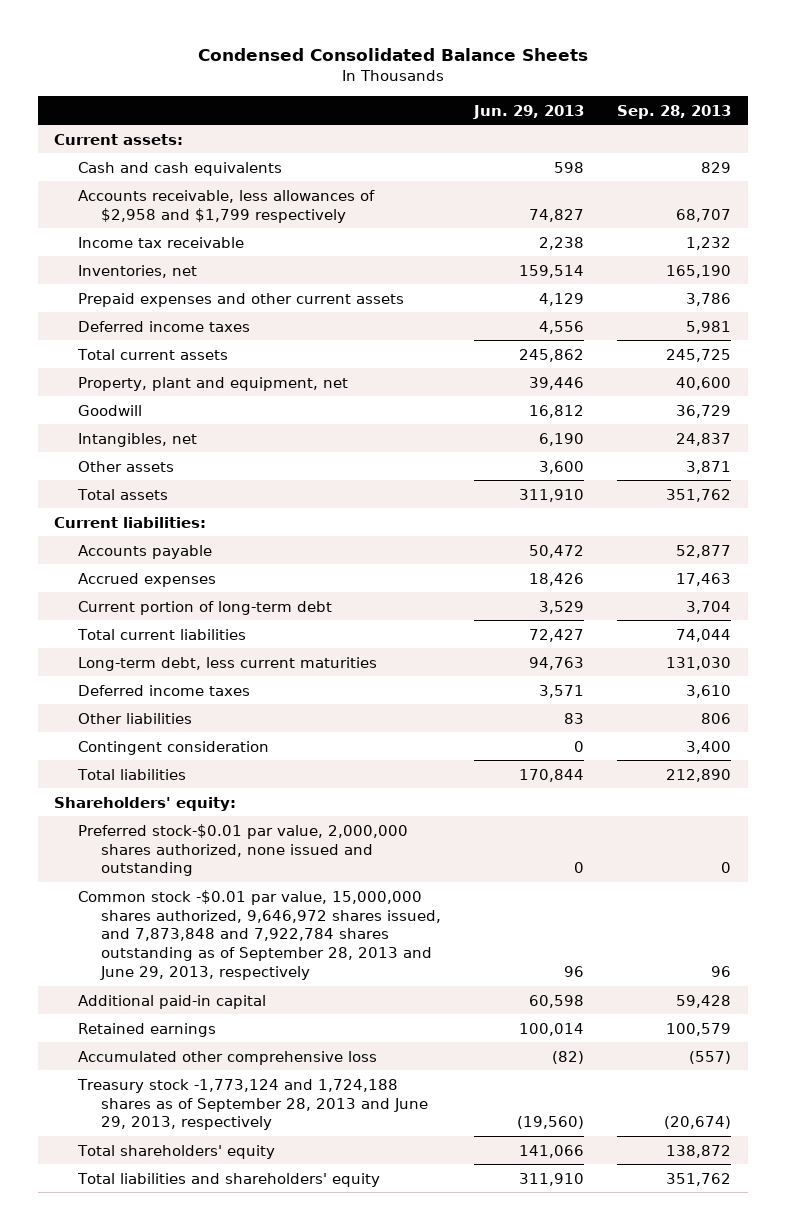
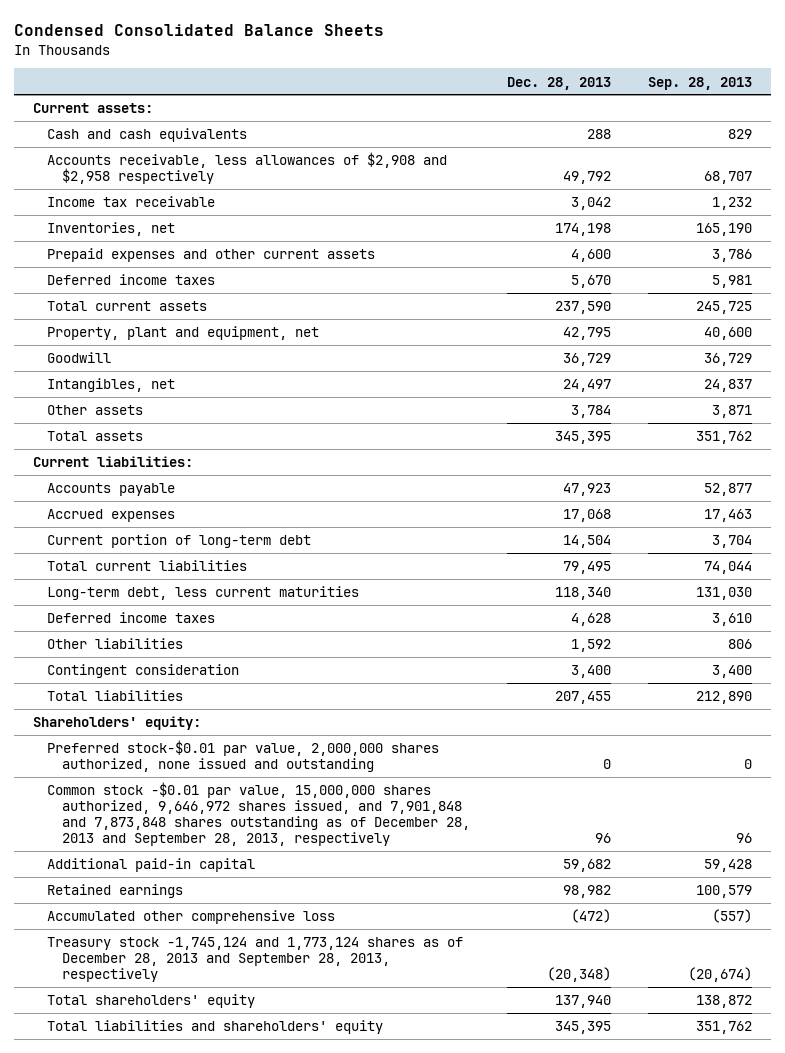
[472,104,584,119] Jun. 29, 2013 -> none
none -> [507,76,612,90] Dec. 28, 2013
[77,189,375,223] Accounts receivable, less allowances of $2,958 and $1,799 respectively -> [47,152,448,185] Accounts receivable, less allowances of $2,908 and $2,958 respectively
[77,889,441,981] Common stock -$0.01 par value, 15,000,000 shares authorized, 9,646,972 shares issued, and 7,873,848 and 7,922,784 shares outstanding as of September 28, 2013 and June 29, 2013, respectively -> [47,782,470,847] Common stock -$0.01 par value, 15,000,000 shares authorized, 9,646,972 shares issued, and 7,901,848 and 7,873,848 shares outstanding as of December 28, 2013 and September 28, 2013, respectively
[76,1078,428,1131] Treasury stock -1,773,124 and 1,724,188 shares as of September 28, 2013 and June 29, 2013, respectively -> [47,937,464,983] Treasury stock -1,745,124 and 1,773,124 shares as of December 28, 2013 and September 28, 2013, respectively

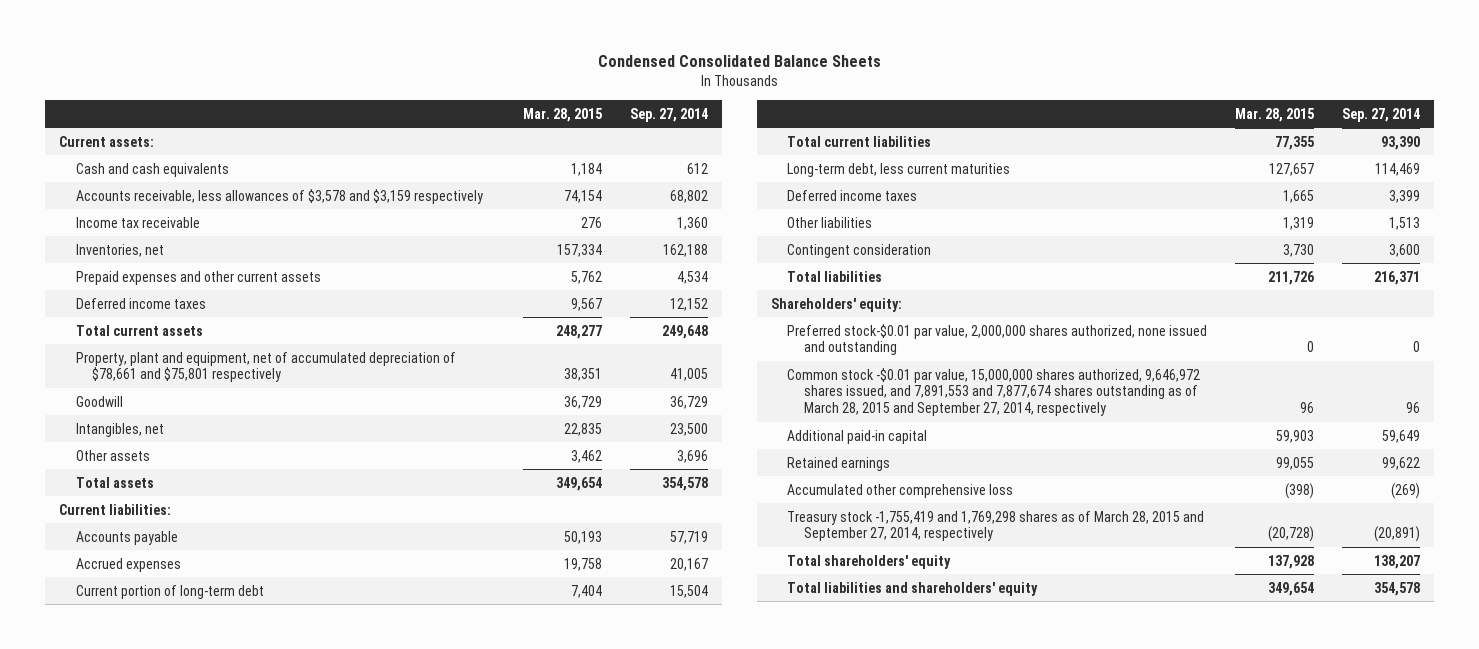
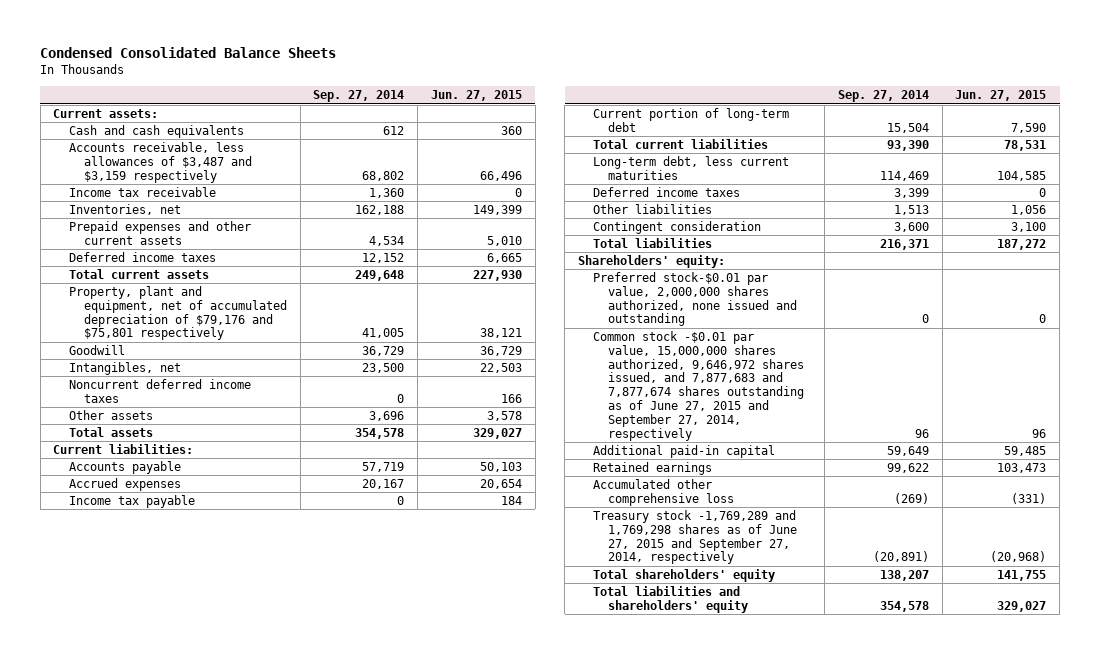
[523,107,603,122] Mar. 28, 2015 -> none
none -> [430,90,522,102] Jun. 27, 2015
[75,188,483,204] Accounts receivable, less allowances of $3,578 and $3,159 respectively -> [68,142,252,183] Accounts receivable, less allowances of $3,487 and $3,159 respectively
[75,351,456,383] Property, plant and equipment, net of accumulated depreciation of $78,661 and $75,801 respectively -> [68,286,287,341] Property, plant and equipment, net of accumulated depreciation of $79,176 and $75,801 respectively
none -> [68,379,251,403] Noncurrent deferred income taxes
none -> [68,495,195,509] Income tax payable
[787,367,1201,416] Common stock -$0.01 par value, 15,000,000 shares authorized, 9,646,972 shares issued, and 7,891,553 and 7,877,674 shares outstanding as of March 28, 2015 and September 27, 2014, respectively -> [593,331,805,441] Common stock -$0.01 par value, 15,000,000 shares authorized, 9,646,972 shares issued, and 7,877,683 and 7,877,674 shares outstanding as of June 27, 2015 and September 27, 2014, respectively
[787,510,1205,542] Treasury stock -1,755,419 and 1,769,298 shares as of March 28, 2015 and September 27, 2014, respectively -> [593,510,798,565] Treasury stock -1,769,289 and 1,769,298 shares as of June 27, 2015 and September 27, 2014, respectively

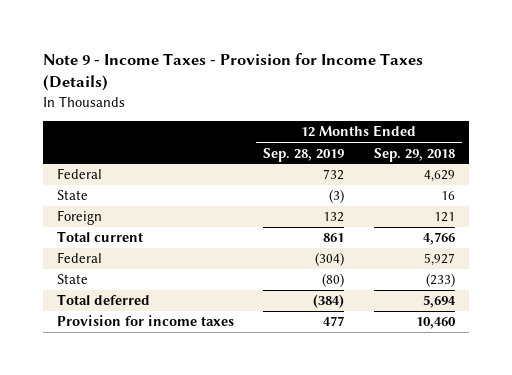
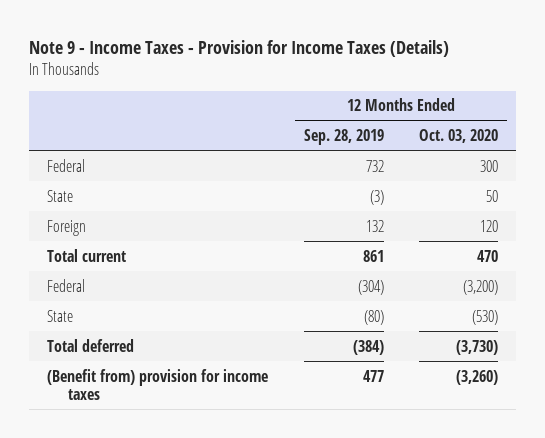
[373,147,455,162] Sep. 29, 2018 -> none
none -> [419,129,499,144] Oct. 03, 2020
[57,315,235,327] Provision for income taxes -> [47,368,269,401] (Benefit from) provision for income taxes

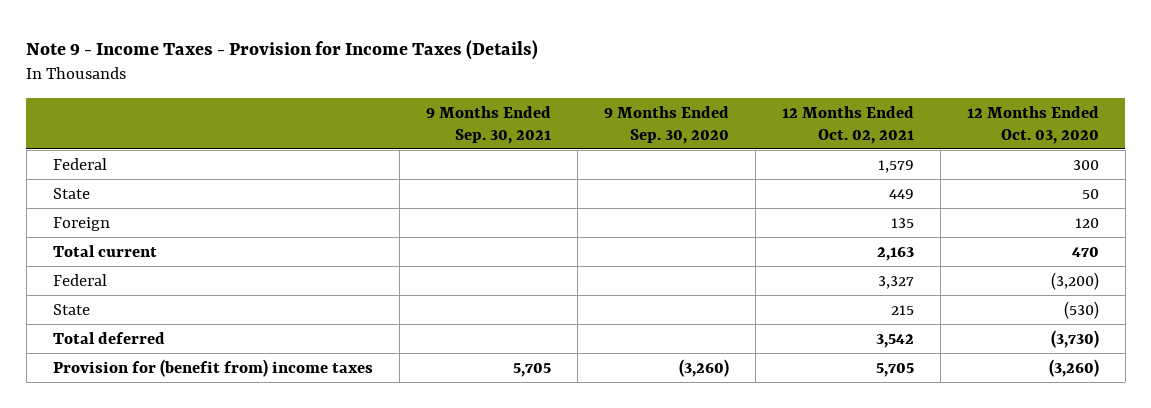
[303,129,384,146] Sep. 28, 2019 -> none
none -> [425,105,551,144] 9 Months Ended Sep. 30, 2021
none -> [603,105,729,144] 9 Months Ended Sep. 30, 2020
none -> [781,105,914,144] 12 Months Ended Oct. 02, 2021
[47,368,269,401] (Benefit from) provision for income taxes -> [52,358,373,377] Provision for (benefit from) income taxes

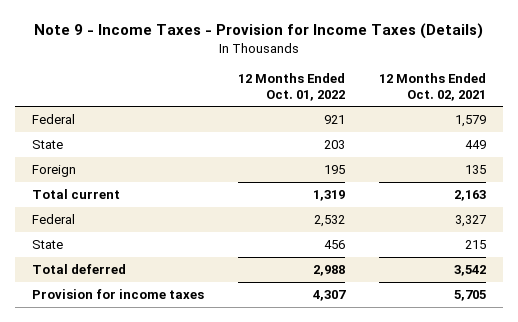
[425,105,551,144] 9 Months Ended Sep. 30, 2021 -> none
[603,105,729,144] 9 Months Ended Sep. 30, 2020 -> none
[966,105,1099,144] 12 Months Ended Oct. 03, 2020 -> none
none -> [238,72,346,101] 12 Months Ended Oct. 01, 2022
[52,358,373,377] Provision for (benefit from) income taxes -> [32,288,205,299] Provision for income taxes

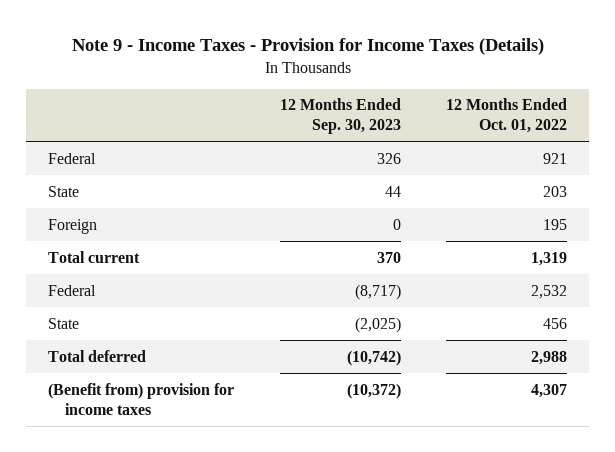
[378,72,486,101] 12 Months Ended Oct. 02, 2021 -> none
none -> [279,98,401,135] 12 Months Ended Sep. 30, 2023
[32,288,205,299] Provision for income taxes -> [48,382,235,415] (Benefit from) provision for income taxes

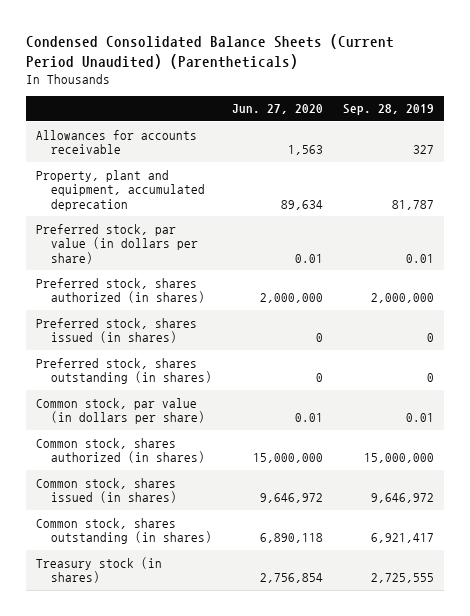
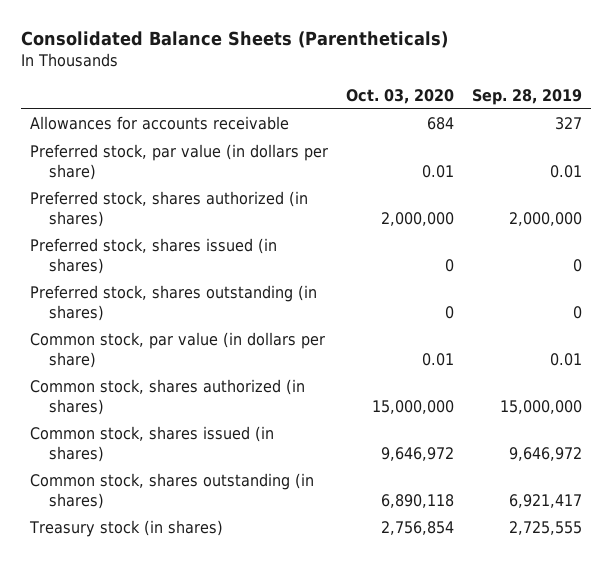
[25,33,394,69] Condensed Consolidated Balance Sheets (Current Period Unaudited) (Parentheticals) -> [21,31,449,49] Consolidated Balance Sheets (Parentheticals)
[232,104,324,115] Jun. 27, 2020 -> none
none -> [346,88,455,104] Oct. 03, 2020
[35,169,206,212] Property, plant and equipment, accumulated deprecation -> none

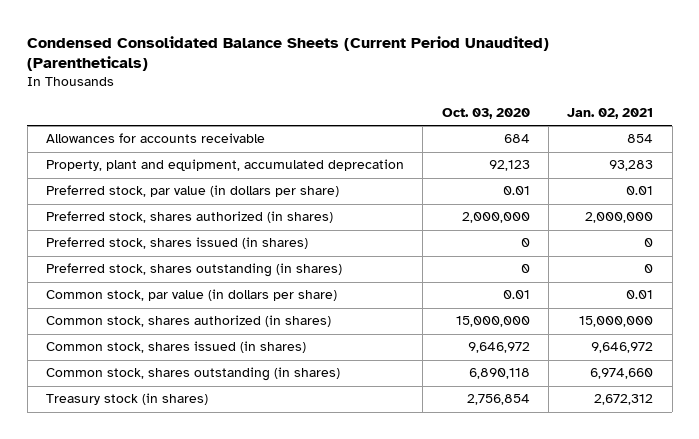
[21,31,449,49] Consolidated Balance Sheets (Parentheticals) -> [27,35,550,72] Condensed Consolidated Balance Sheets (Current Period Unaudited) (Parentheticals)
[472,88,583,105] Sep. 28, 2019 -> none
none -> [567,107,654,119] Jan. 02, 2021
none -> [45,159,404,172] Property, plant and equipment, accumulated deprecation

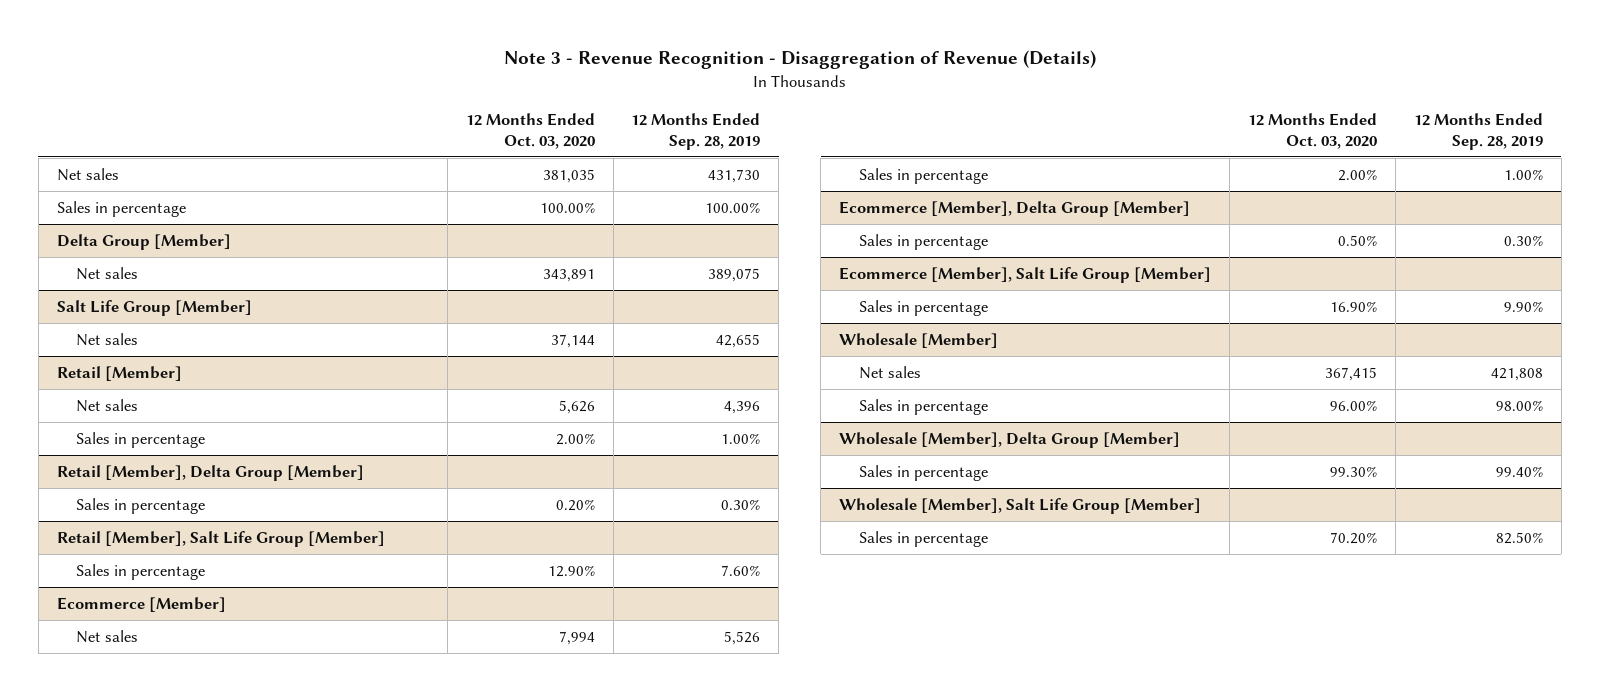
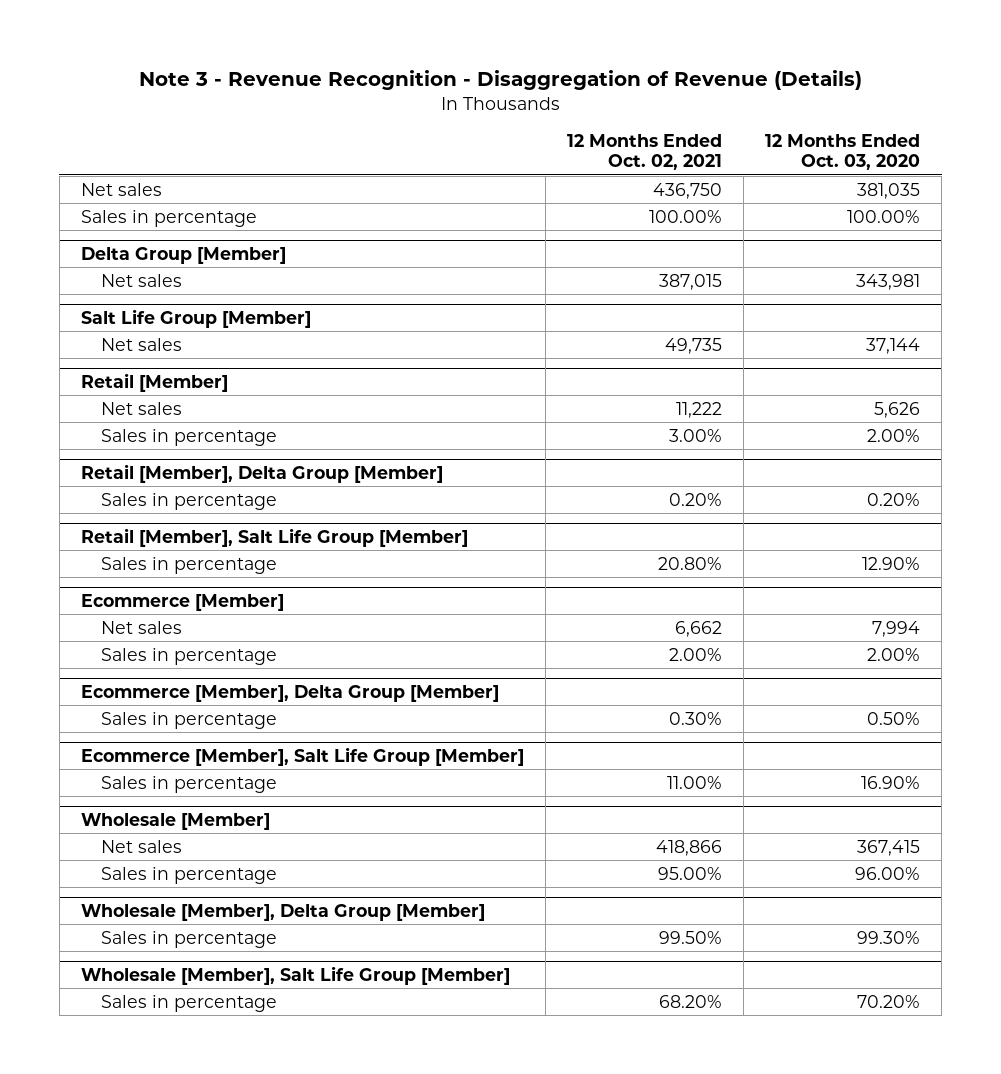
[631,113,761,150] 12 Months Ended Sep. 28, 2019 -> none
none -> [567,133,723,171] 12 Months Ended Oct. 02, 2021
[542,268,595,282] 343,891 -> [856,273,921,290] 343,981

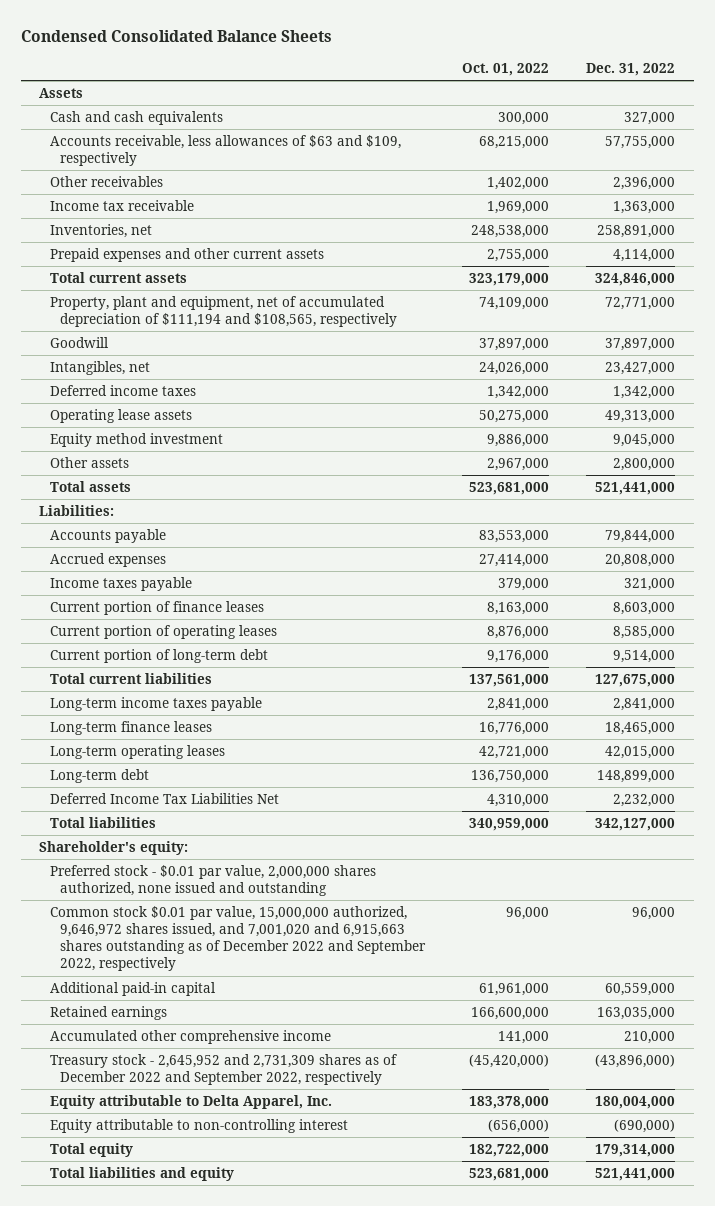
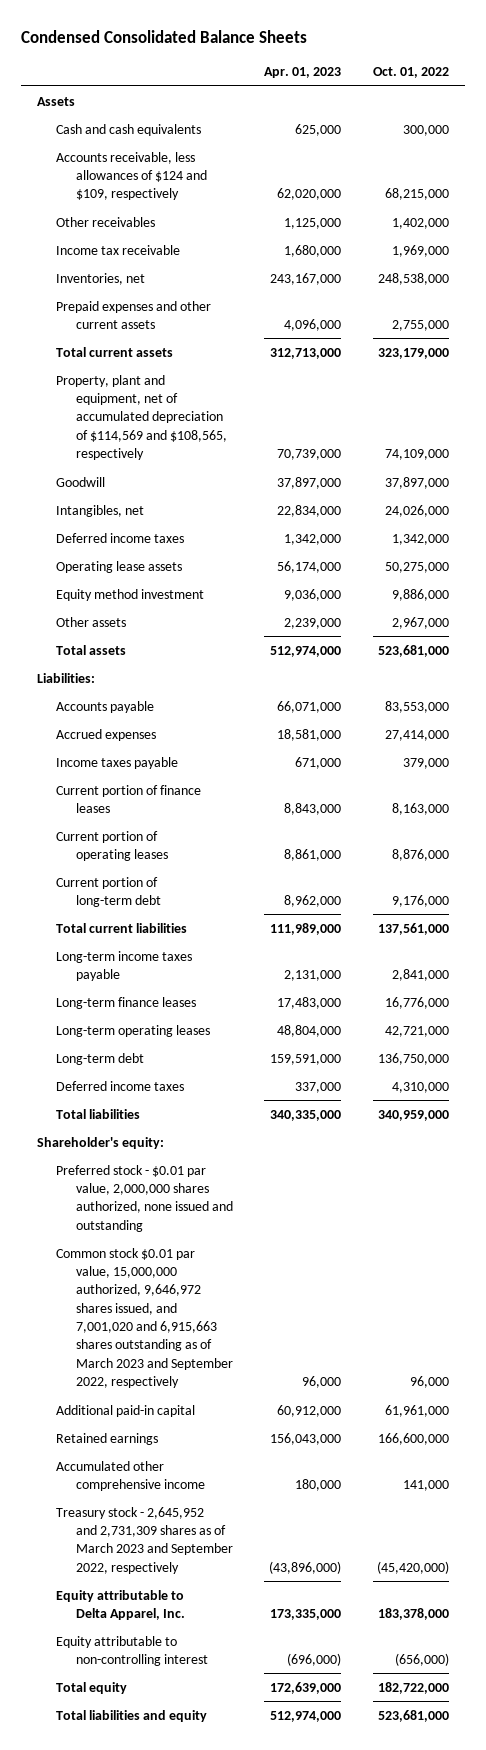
[586,62,676,76] Dec. 31, 2022 -> none
none -> [264,67,342,79] Apr. 01, 2023
[49,135,401,167] Accounts receivable, less allowances of $63 and $109, respectively -> [56,151,207,201] Accounts receivable, less allowances of $124 and $109, respectively
[49,296,398,328] Property, plant and equipment, net of accumulated depreciation of $111,194 and $108,565, respectively -> [56,374,227,461] Property, plant and equipment, net of accumulated depreciation of $114,569 and $108,565, respectively
[49,793,279,805] Deferred Income Tax Liabilities Net -> [56,1080,185,1091] Deferred income taxes
[49,906,427,972] Common stock $0.01 par value, 15,000,000 authorized, 9,646,972 shares issued, and 7,001,020 and 6,915,663 shares outstanding as of December 2022 and September 2022, respectively -> [56,1247,233,1389] Common stock $0.01 par value, 15,000,000 authorized, 9,646,972 shares issued, and 7,001,020 and 6,915,663 shares outstanding as of March 2023 and September 2022, respectively
[49,1054,397,1086] Treasury stock - 2,645,952 and 2,731,309 shares as of December 2022 and September 2022, respectively -> [56,1506,233,1574] Treasury stock - 2,645,952 and 2,731,309 shares as of March 2023 and September 2022, respectively

